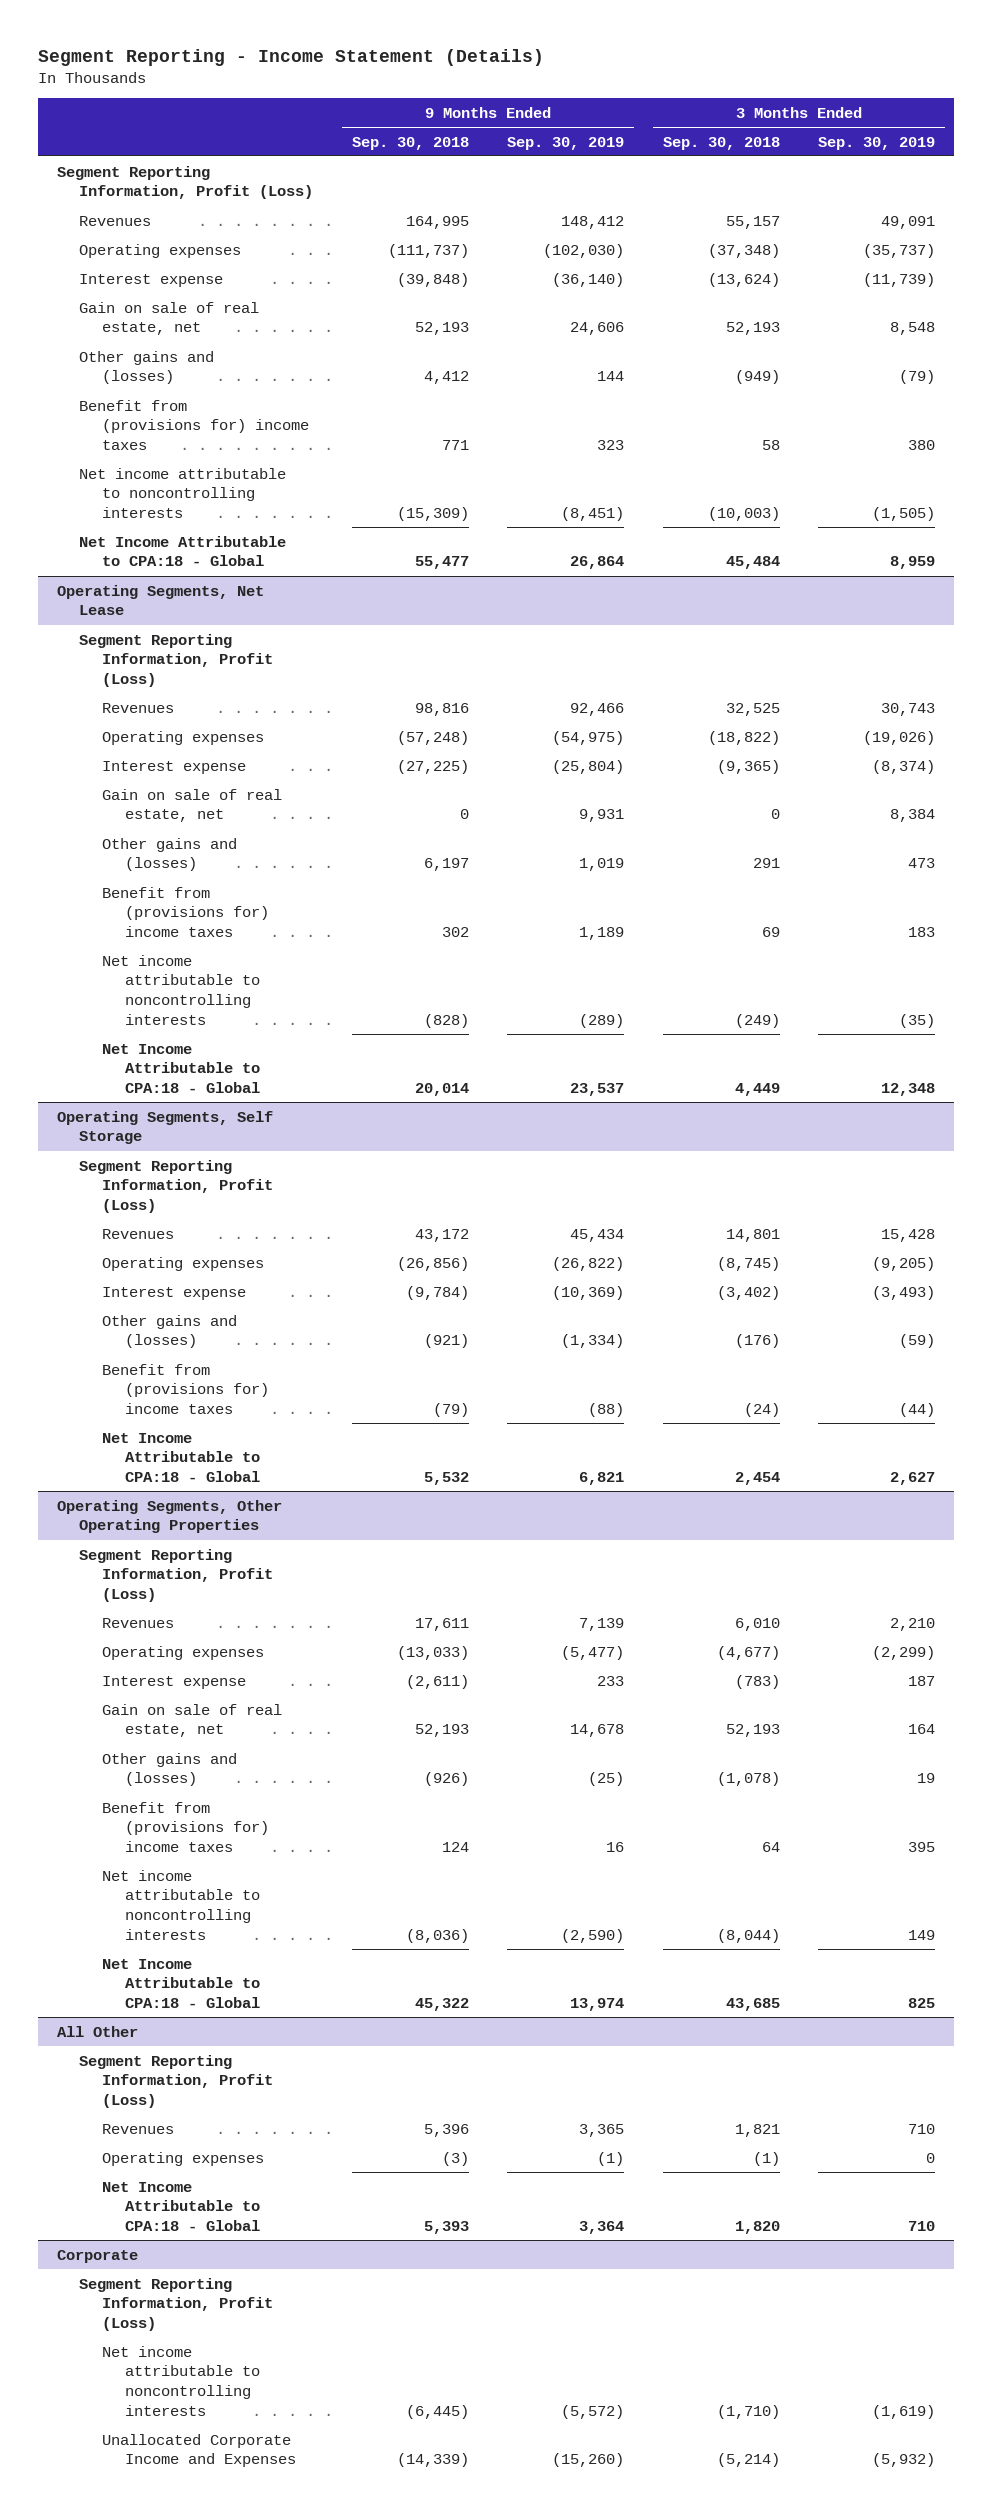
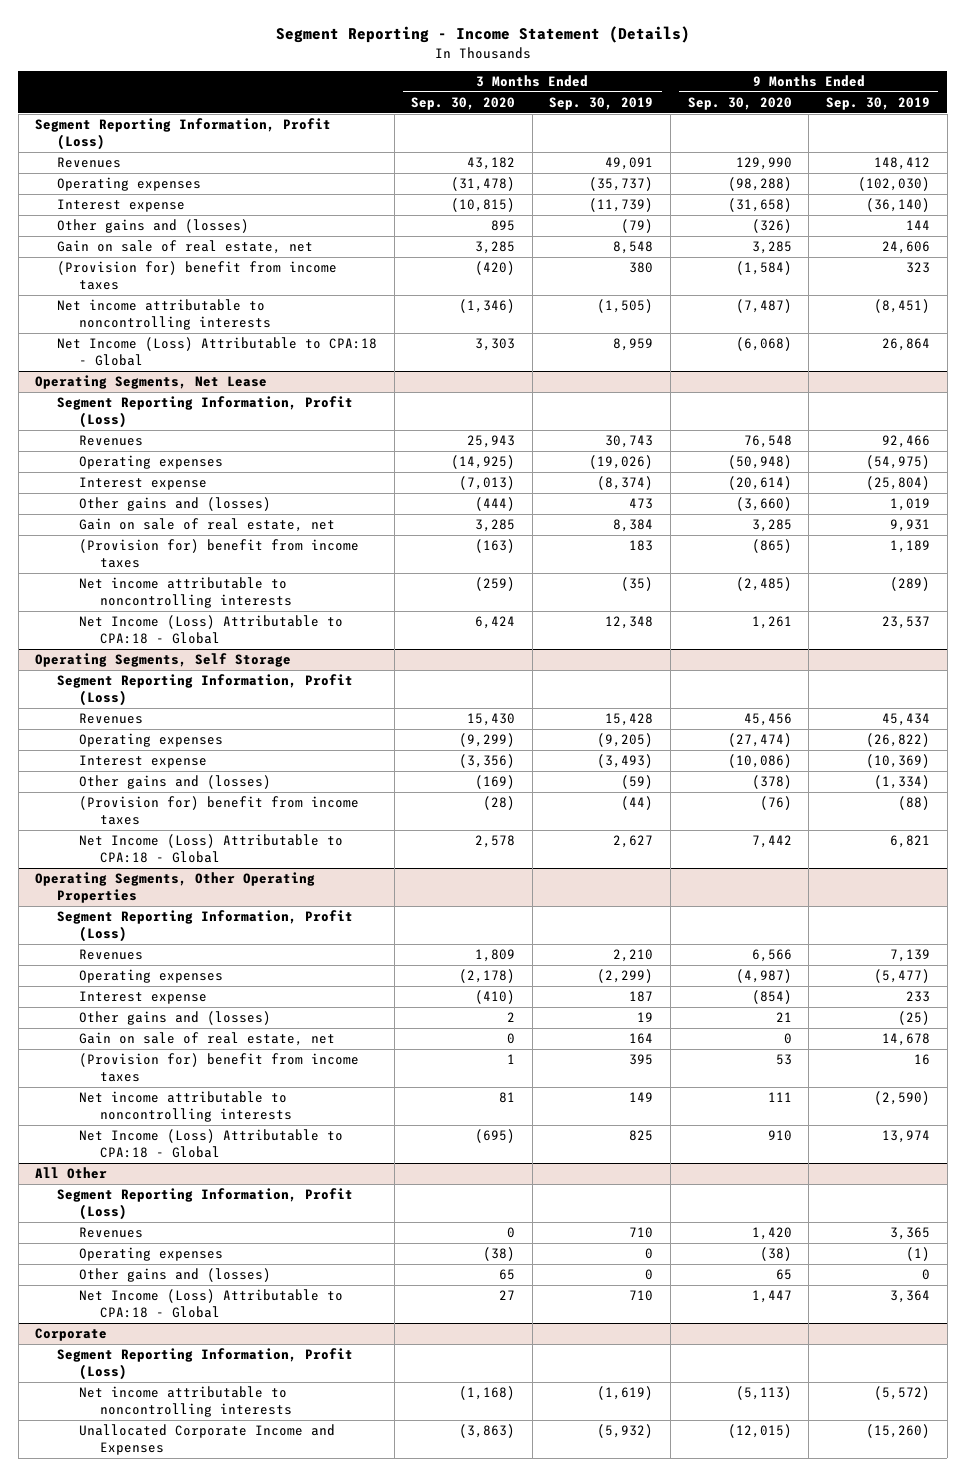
[351,136,469,150] Sep. 30, 2018 -> none
[662,136,780,150] Sep. 30, 2018 -> none
none -> [411,97,516,111] Sep. 30, 2020
none -> [687,97,792,111] Sep. 30, 2020
[79,301,260,336] Gain on sale of real estate, net -> [57,240,314,255] Gain on sale of real estate, net
[79,399,310,451] Benefit from (provisions for) income taxes -> [57,261,338,291] (Provision for) benefit from income taxes
[79,535,287,567] Net Income Attributable to CPA:18 - Global -> [57,337,378,367] Net Income (Loss) Attributable to CPA:18 - Global
[102,788,283,823] Gain on sale of real estate, net -> [78,518,335,533] Gain on sale of real estate, net
[102,886,269,938] Benefit from (provisions for) income taxes -> [78,539,359,569] (Provision for) benefit from income taxes
[102,1043,260,1094] Net Income Attributable to CPA:18 - Global -> [78,615,343,645] Net Income (Loss) Attributable to CPA:18 - Global
[102,1363,269,1415] Benefit from (provisions for) income taxes -> [78,796,359,826] (Provision for) benefit from income taxes
[102,1432,260,1483] Net Income Attributable to CPA:18 - Global -> [78,834,343,864] Net Income (Loss) Attributable to CPA:18 - Global
[102,1703,283,1738] Gain on sale of real estate, net -> [78,1032,335,1047] Gain on sale of real estate, net
[102,1801,269,1853] Benefit from (provisions for) income taxes -> [78,1053,359,1083] (Provision for) benefit from income taxes
[102,1958,260,2009] Net Income Attributable to CPA:18 - Global -> [78,1129,343,1159] Net Income (Loss) Attributable to CPA:18 - Global
none -> [78,1268,271,1283] Other gains and (losses)
[102,2181,260,2232] Net Income Attributable to CPA:18 - Global -> [78,1289,343,1319] Net Income (Loss) Attributable to CPA:18 - Global

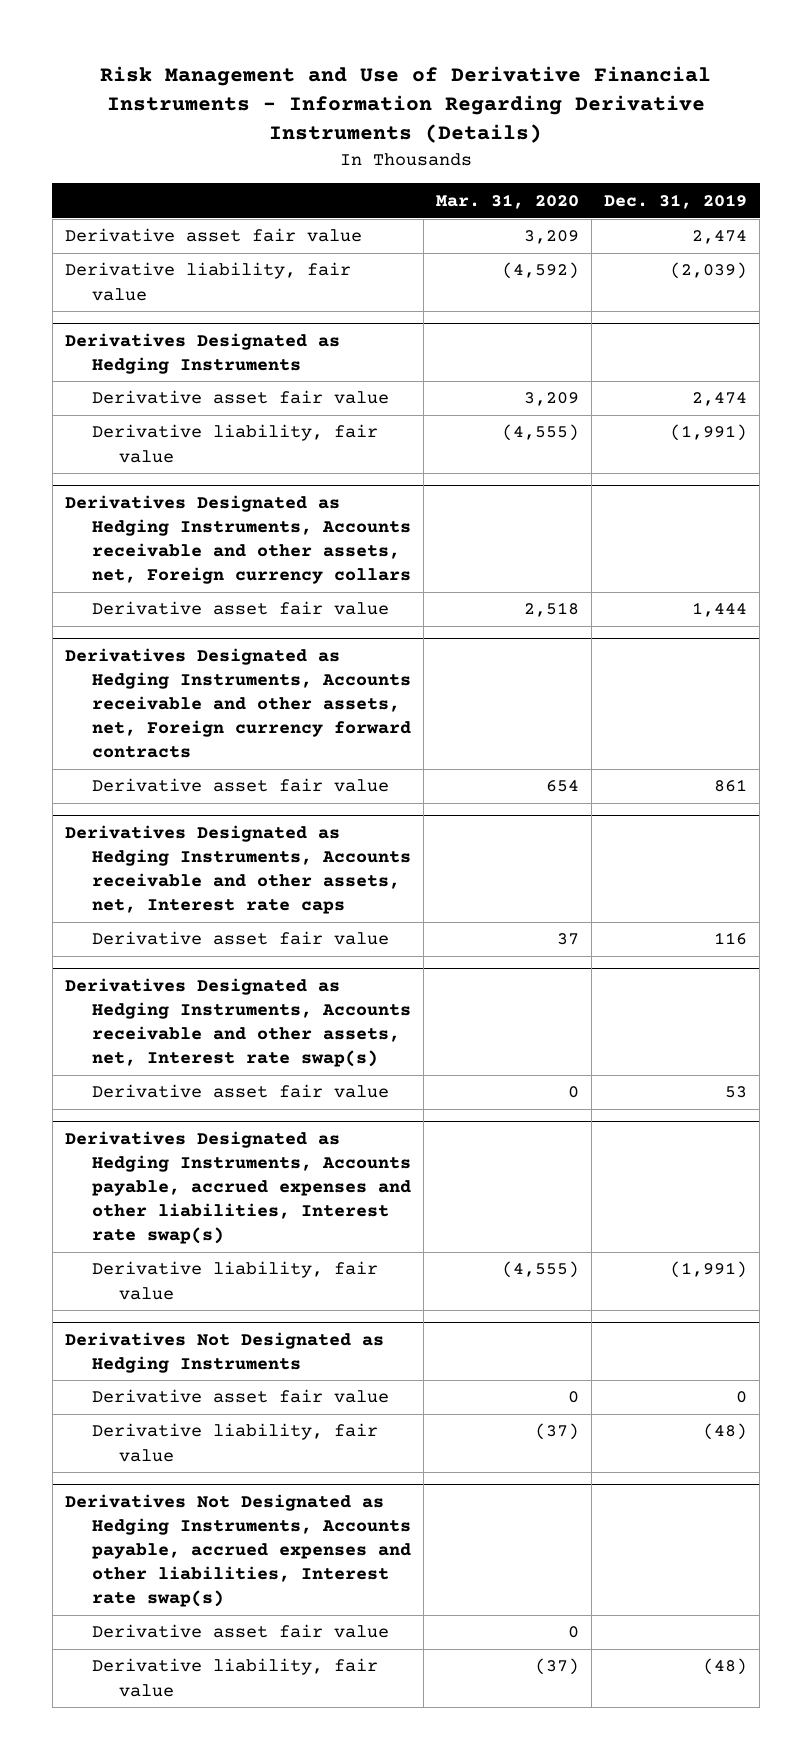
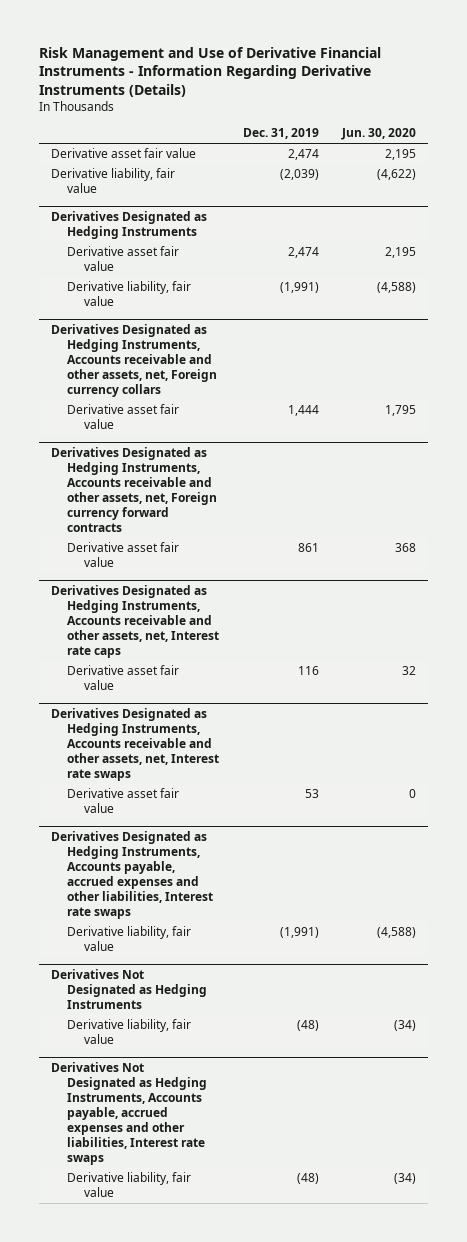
[435,193,579,209] Mar. 31, 2020 -> none
none -> [341,128,417,141] Jun. 30, 2020
[64,977,411,1068] Derivatives Designated as Hedging Instruments, Accounts receivable and other assets, net, Interest rate swap(s) -> [50,707,220,781] Derivatives Designated as Hedging Instruments, Accounts receivable and other assets, net, Interest rate swaps
[64,1130,411,1245] Derivatives Designated as Hedging Instruments, Accounts payable, accrued expenses and other liabilities, Interest rate swap(s) -> [50,830,214,919] Derivatives Designated as Hedging Instruments, Accounts payable, accrued expenses and other liabilities, Interest rate swaps
[91,1389,389,1404] Derivative asset fair value -> none
[91,1624,389,1639] Derivative asset fair value -> none
[64,1493,411,1608] Derivatives Not Designated as Hedging Instruments, Accounts payable, accrued expenses and other liabilities, Interest rate swap(s) -> [50,1061,208,1166] Derivatives Not Designated as Hedging Instruments, Accounts payable, accrued expenses and other liabilities, Interest rate swaps

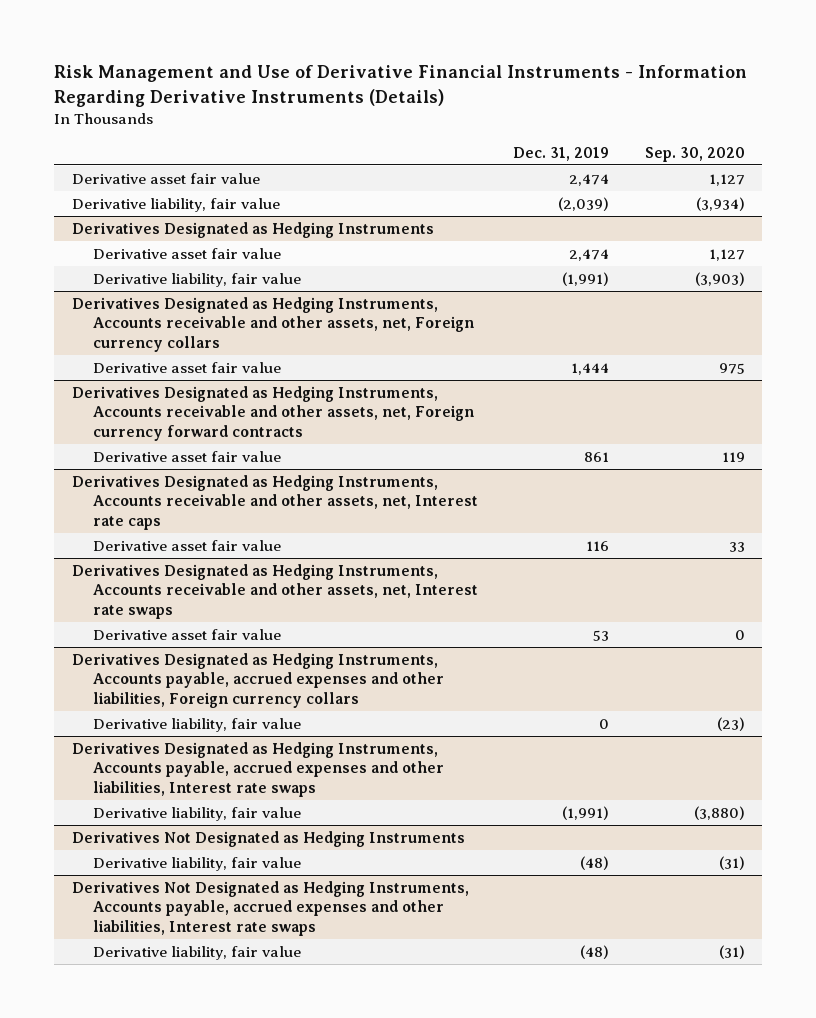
[341,128,417,141] Jun. 30, 2020 -> none
none -> [644,146,745,162] Sep. 30, 2020
none -> [71,652,445,708] Derivatives Designated as Hedging Instruments, Accounts payable, accrued expenses and other liabilities, Foreign currency collars
none -> [93,717,302,732] Derivative liability, fair value

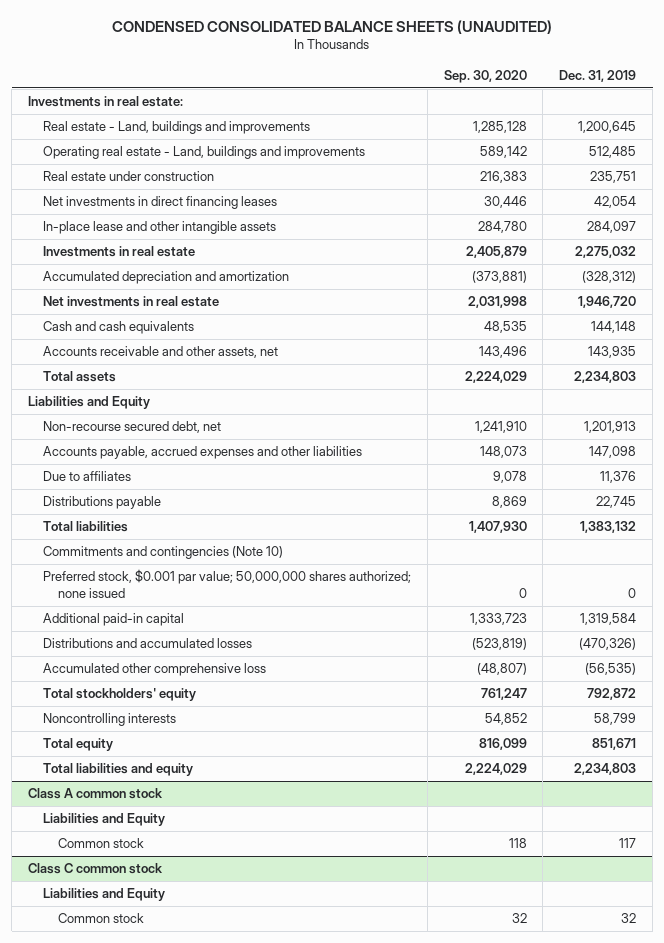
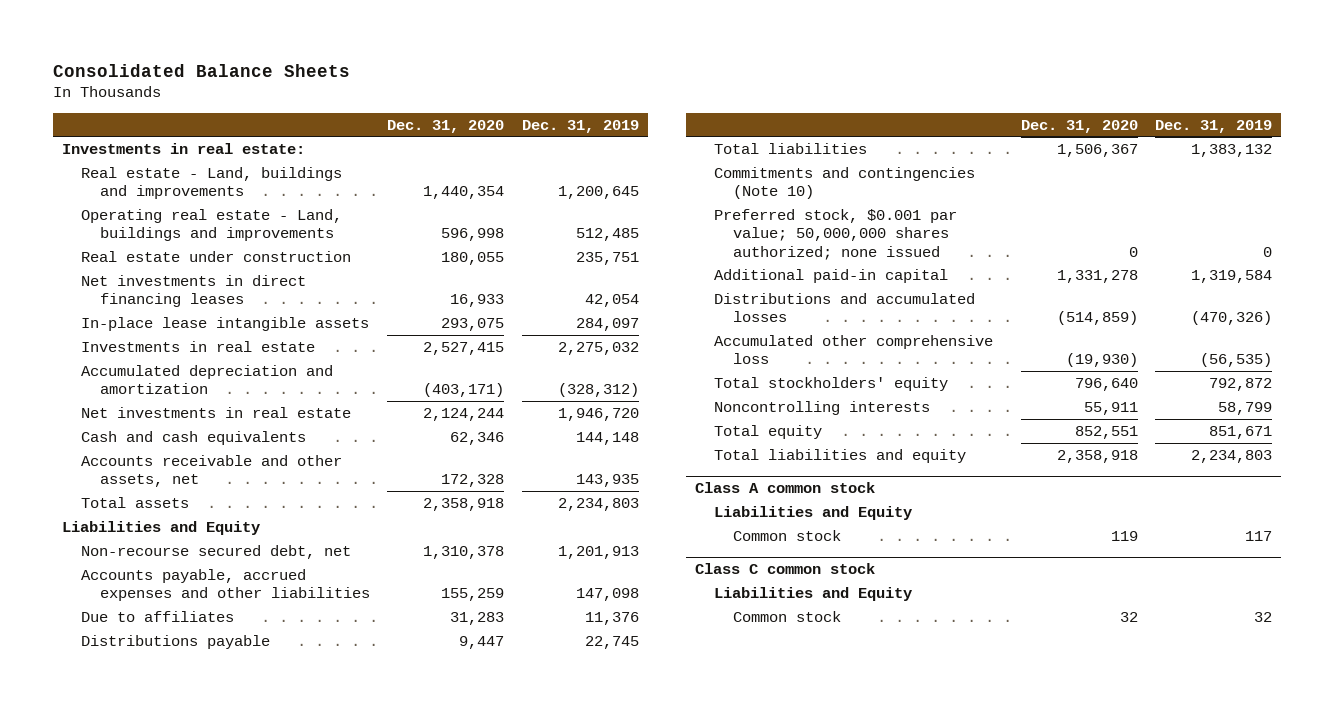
[112,19,553,34] CONDENSED CONSOLIDATED BALANCE SHEETS (UNAUDITED) -> [53,63,351,77] Consolidated Balance Sheets
[443,69,527,83] Sep. 30, 2020 -> none
none -> [387,119,505,133] Dec. 31, 2020
[42,221,276,235] In-place lease and other intangible assets -> [80,316,369,331] In-place lease intangible assets

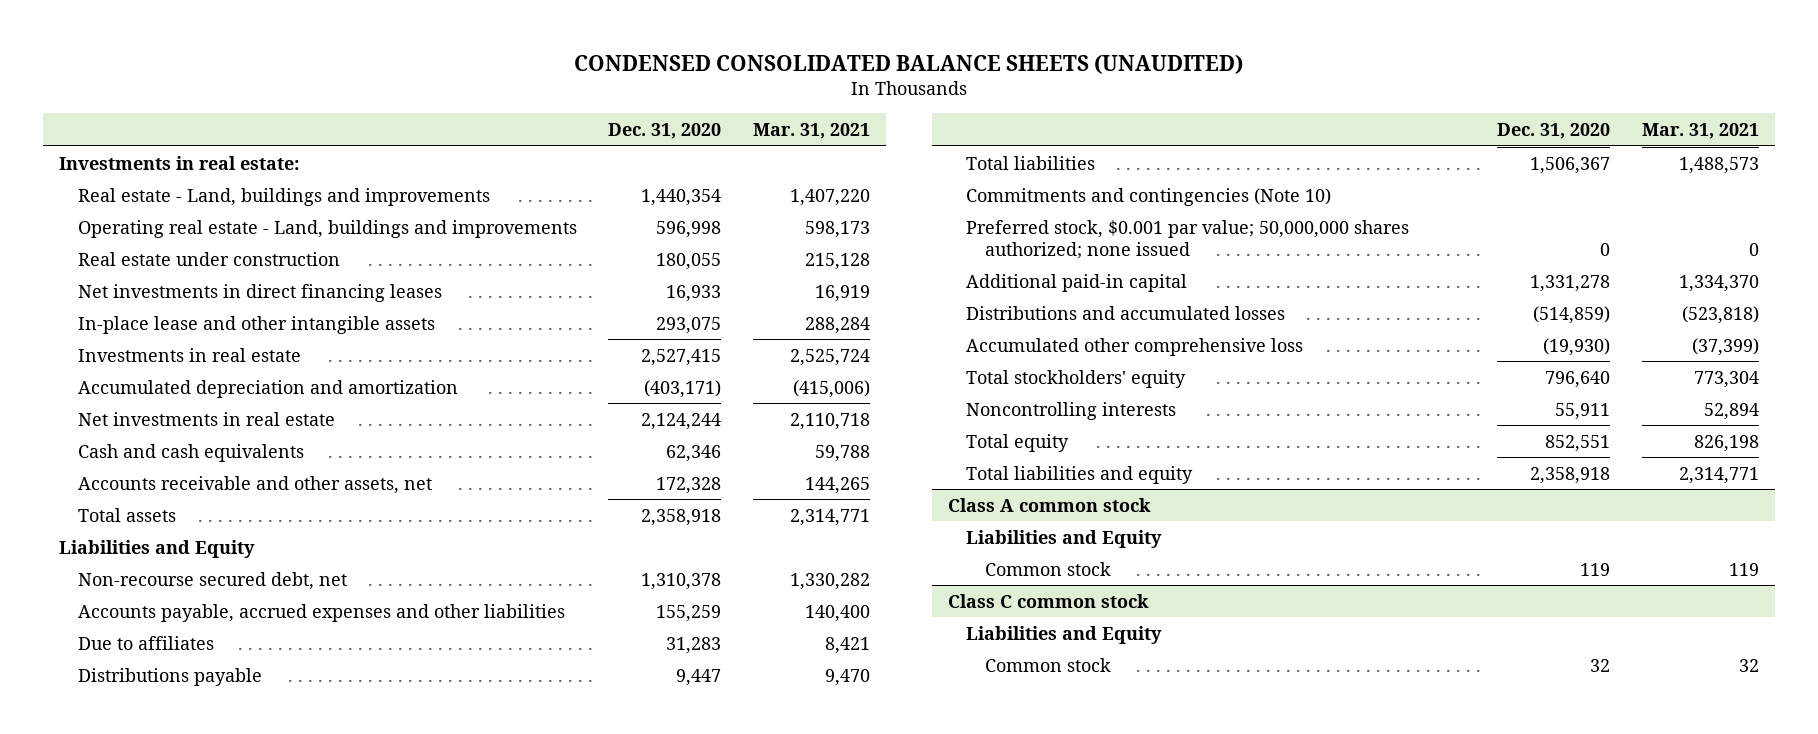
[53,63,351,77] Consolidated Balance Sheets -> [574,53,1244,74] CONDENSED CONSOLIDATED BALANCE SHEETS (UNAUDITED)
[522,119,640,133] Dec. 31, 2019 -> none
none -> [753,123,871,140] Mar. 31, 2021
[80,316,369,331] In-place lease intangible assets -> [77,315,435,334] In-place lease and other intangible assets

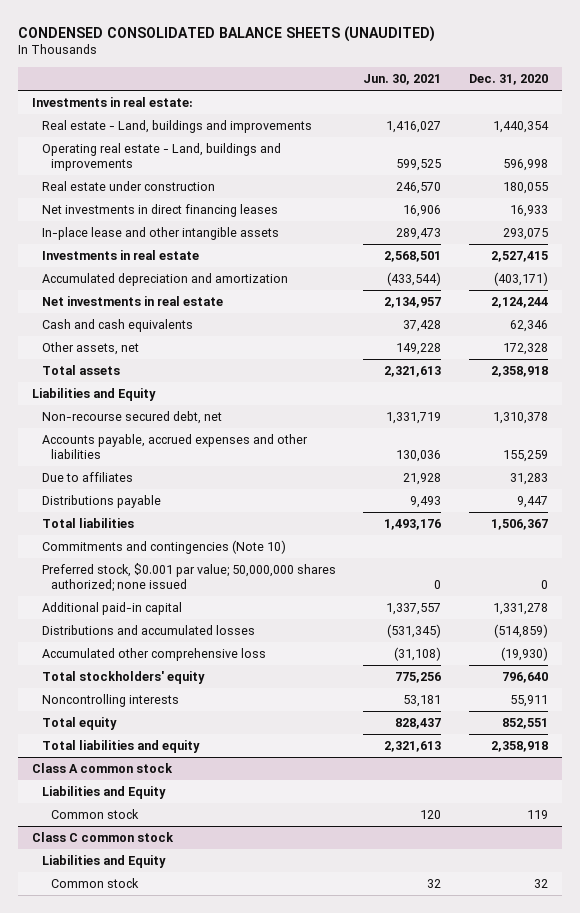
[753,123,871,140] Mar. 31, 2021 -> none
none -> [363,73,442,85] Jun. 30, 2021
[77,475,432,494] Accounts receivable and other assets, net -> [41,342,139,356] Other assets, net

